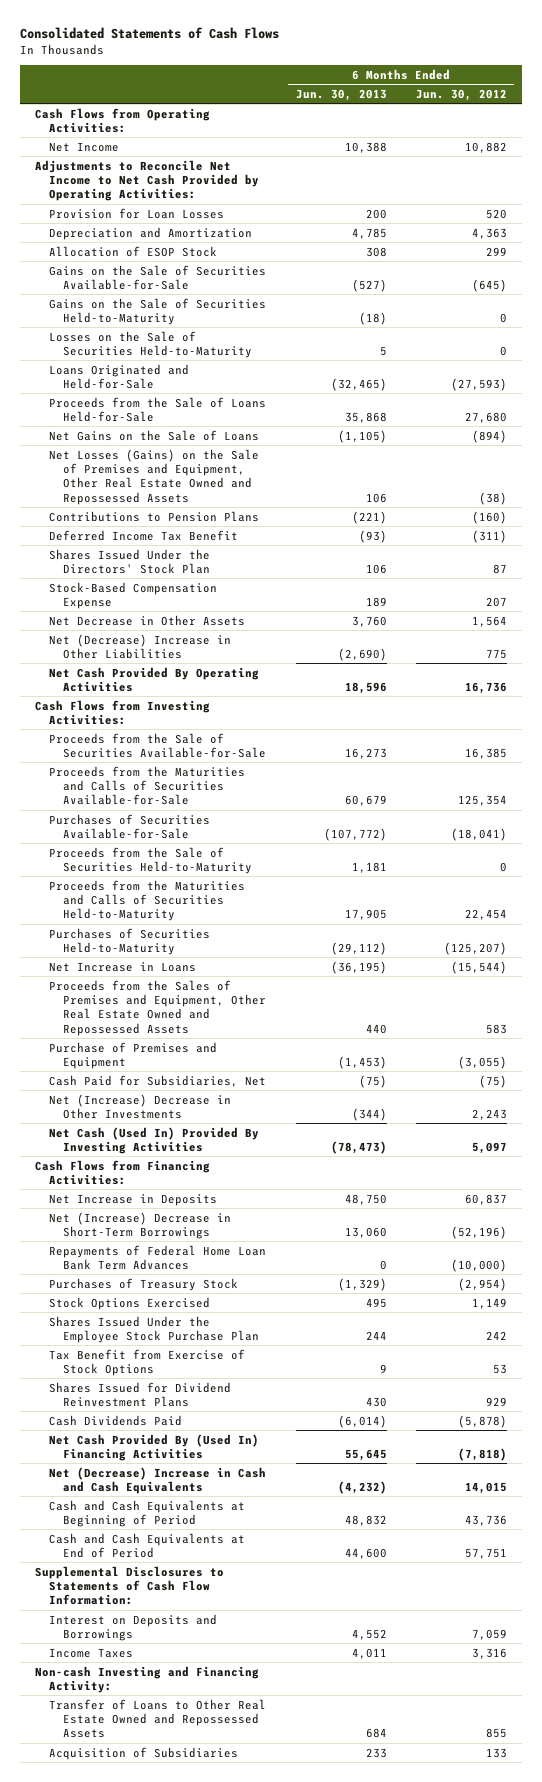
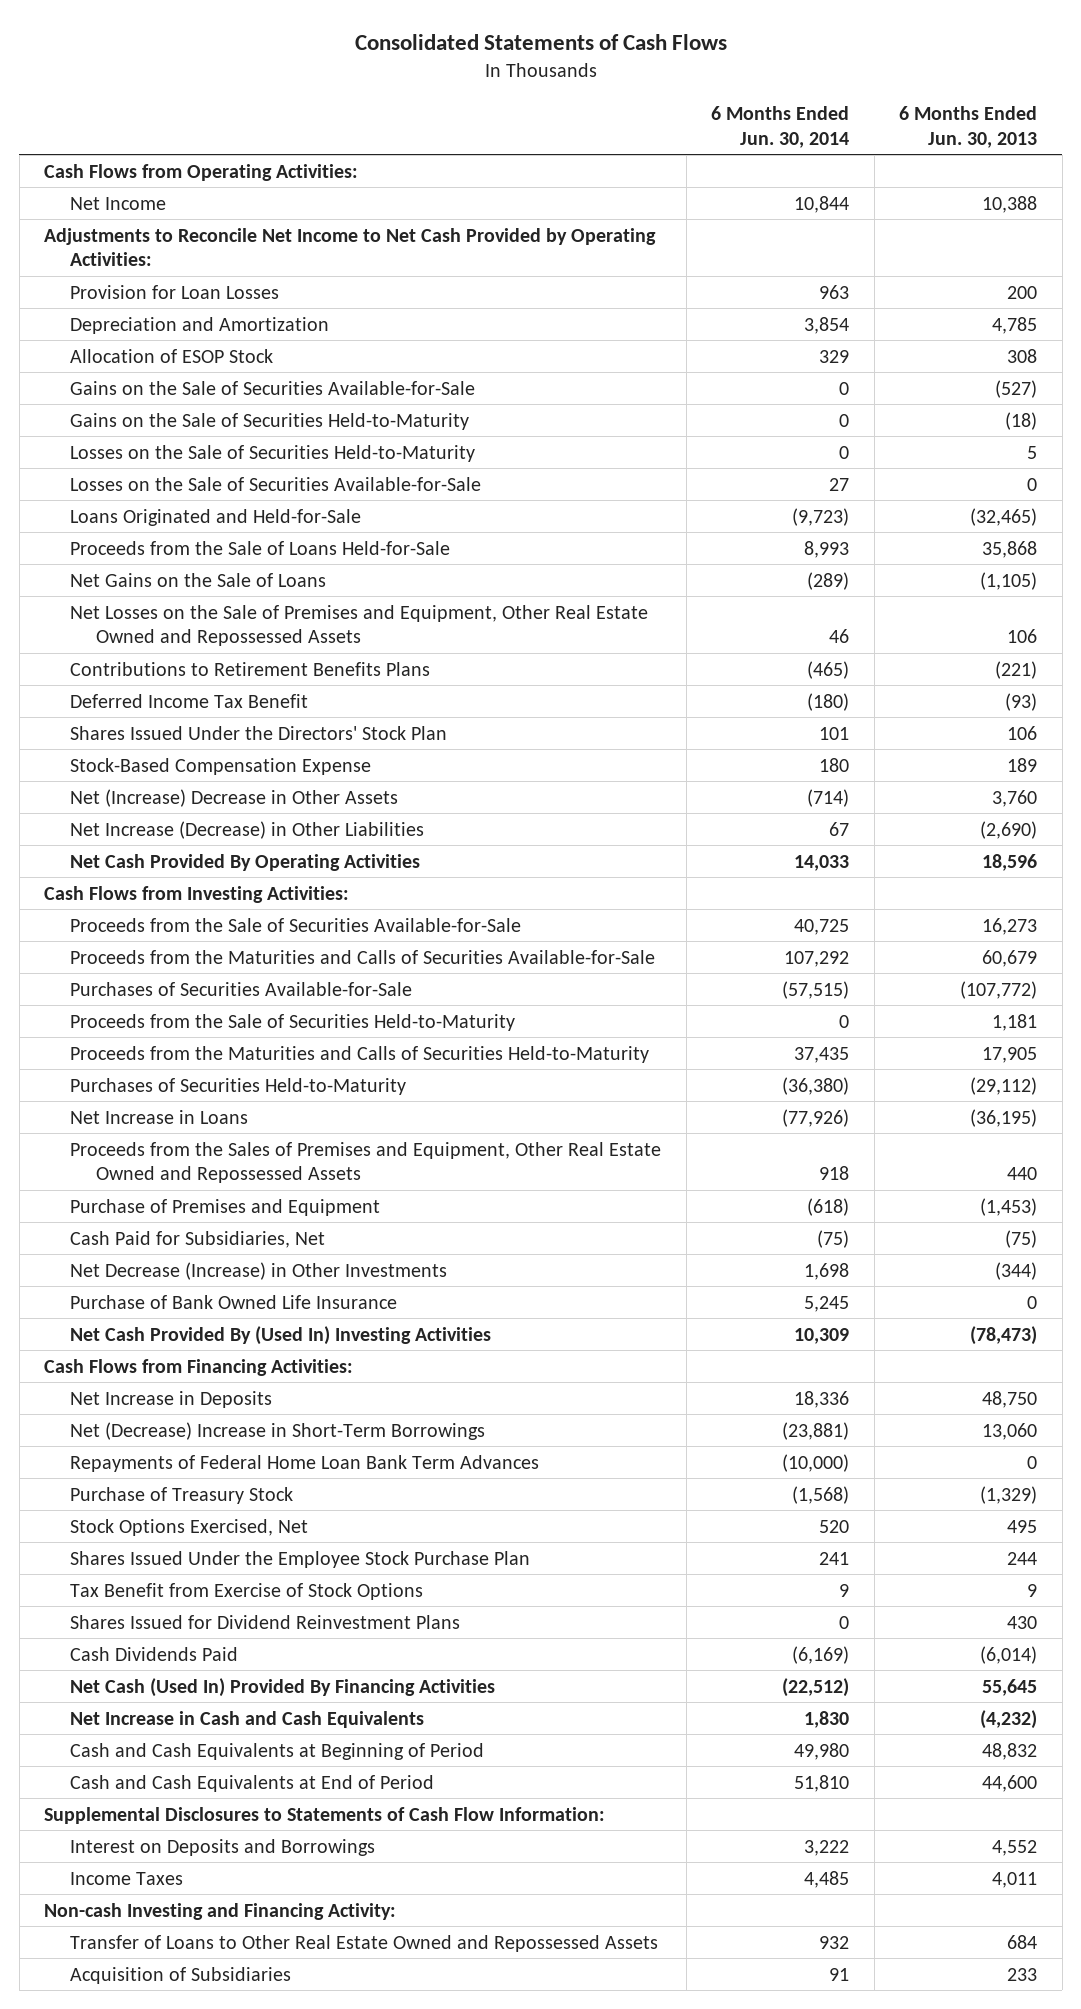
[415,88,507,101] Jun. 30, 2012 -> none
none -> [711,106,850,148] 6 Months Ended Jun. 30, 2014
none -> [70,476,482,491] Losses on the Sale of Securities Available-for-Sale
[49,448,260,505] Net Losses (Gains) on the Sale of Premises and Equipment, Other Real Estate Owned and Repossessed Assets -> [70,604,649,647] Net Losses on the Sale of Premises and Equipment, Other Real Estate Owned and Repossessed Assets
[49,510,260,522] Contributions to Pension Plans -> [70,661,431,676] Contributions to Retirement Benefits Plans
[49,614,246,626] Net Decrease in Other Assets -> [70,788,399,807] Net (Increase) Decrease in Other Assets
[49,633,232,659] Net (Decrease) Increase in Other Liabilities -> [70,820,425,839] Net Increase (Decrease) in Other Liabilities
[49,1093,232,1119] Net (Increase) Decrease in Other Investments -> [70,1261,448,1280] Net Decrease (Increase) in Other Investments
none -> [70,1294,398,1309] Purchase of Bank Owned Life Insurance
[49,1126,260,1154] Net Cash (Used In) Provided By Investing Activities -> [70,1325,492,1345] Net Cash Provided By (Used In) Investing Activities
[49,1211,232,1239] Net (Increase) Decrease in Short-Term Borrowings -> [70,1421,486,1440] Net (Decrease) Increase in Short-Term Borrowings
[49,1277,239,1291] Purchases of Treasury Stock -> [70,1486,294,1504] Purchase of Treasury Stock
[49,1296,211,1310] Stock Options Exercised -> [70,1518,309,1536] Stock Options Exercised, Net
[49,1433,260,1461] Net Cash Provided By (Used In) Financing Activities -> [70,1677,496,1697] Net Cash (Used In) Provided By Financing Activities
[49,1466,267,1494] Net (Decrease) Increase in Cash and Cash Equivalents -> [70,1710,425,1728] Net Increase in Cash and Cash Equivalents

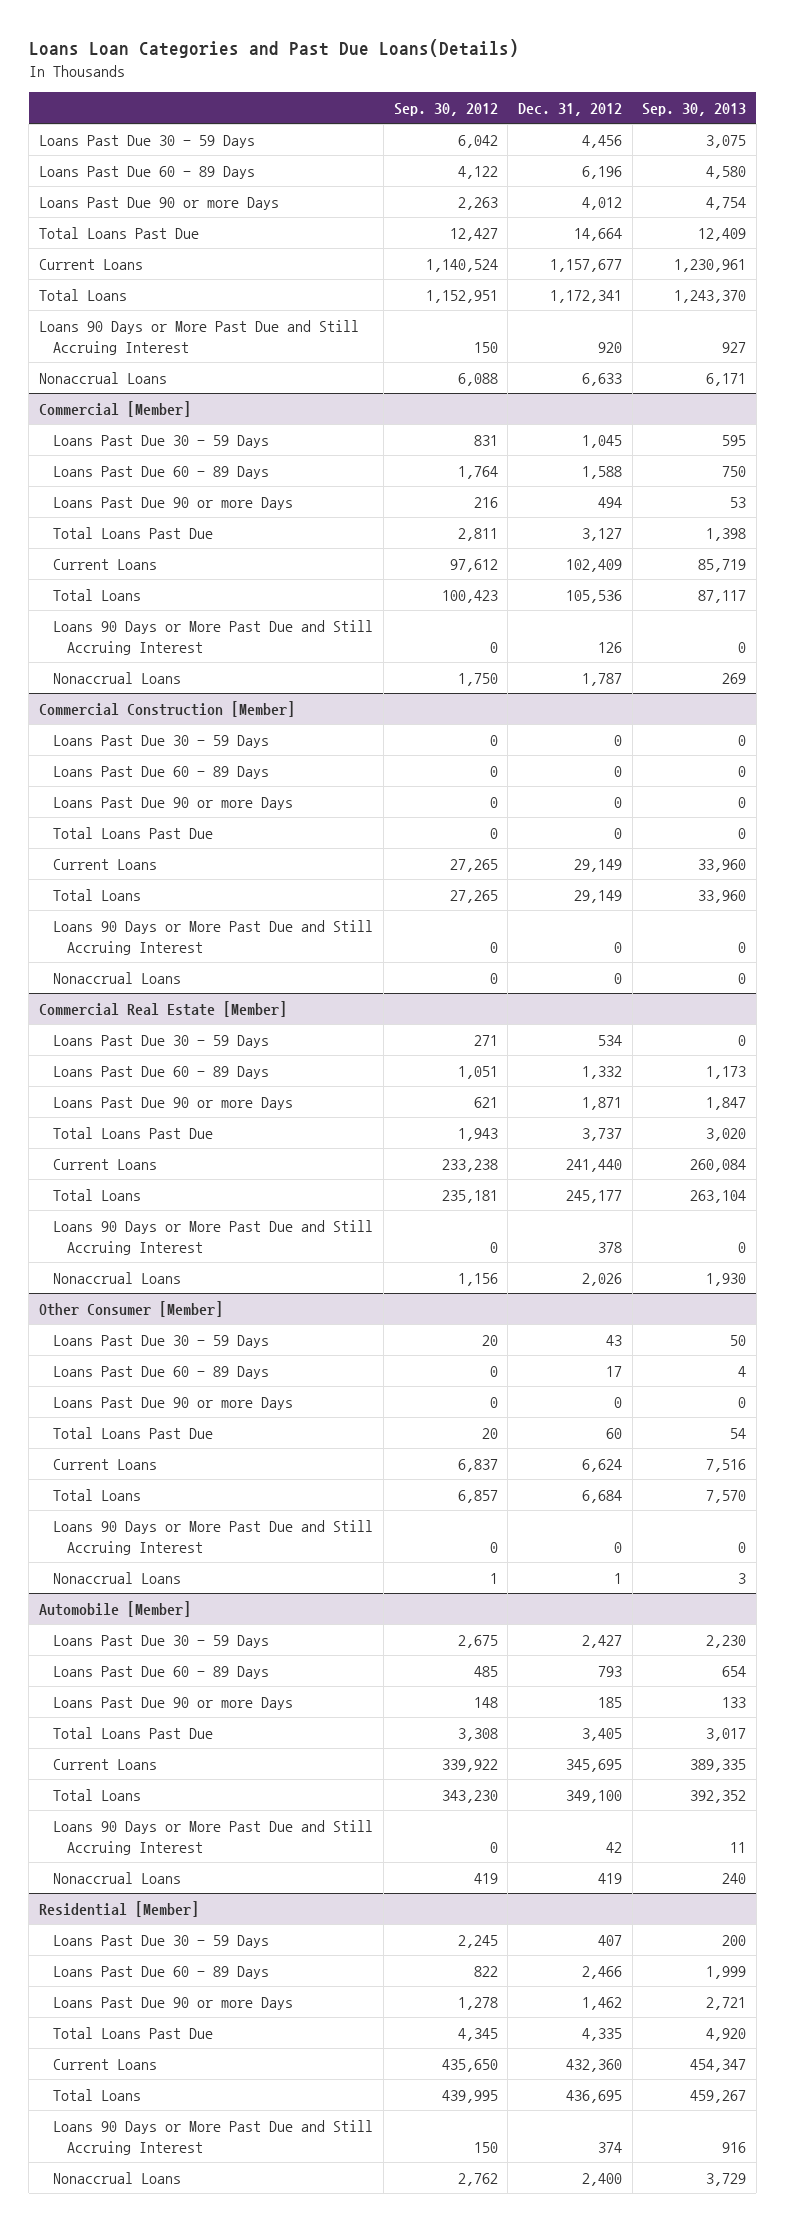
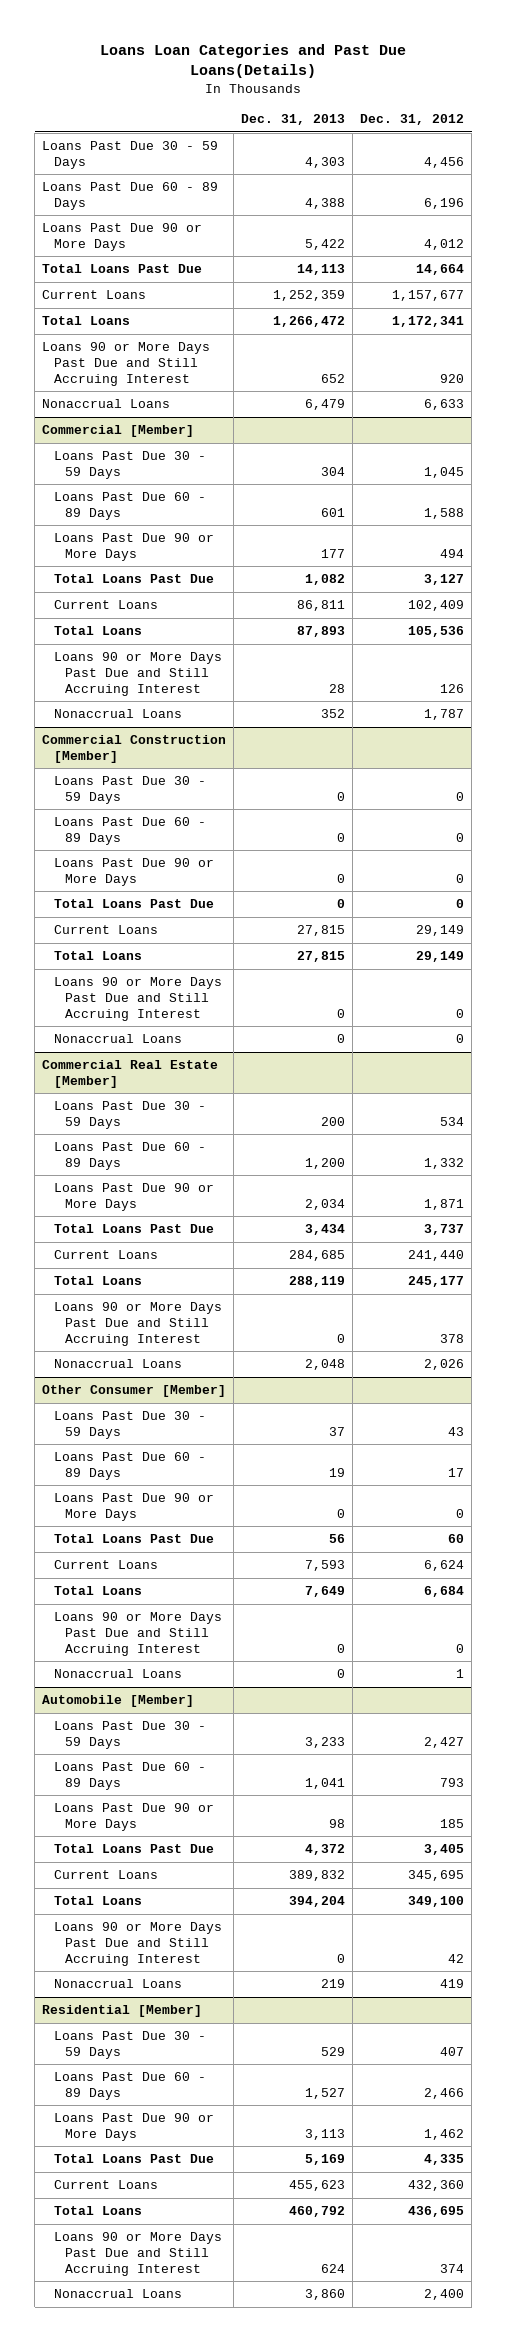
[393,102,498,116] Sep. 30, 2012 -> none
[642,102,747,116] Sep. 30, 2013 -> none
none -> [241,114,346,126] Dec. 31, 2013
[38,196,279,210] Loans Past Due 90 or more Days -> [42,223,203,251] Loans Past Due 90 or More Days
[38,319,359,355] Loans 90 Days or More Past Due and Still Accruing Interest -> [42,342,211,386] Loans 90 or More Days Past Due and Still Accruing Interest
[53,496,294,510] Loans Past Due 90 or more Days -> [53,533,214,561] Loans Past Due 90 or More Days
[53,619,374,655] Loans 90 Days or More Past Due and Still Accruing Interest -> [53,652,222,696] Loans 90 or More Days Past Due and Still Accruing Interest
[53,796,294,810] Loans Past Due 90 or more Days -> [53,858,214,886] Loans Past Due 90 or More Days
[53,919,374,955] Loans 90 Days or More Past Due and Still Accruing Interest -> [53,977,222,1021] Loans 90 or More Days Past Due and Still Accruing Interest
[53,1096,294,1110] Loans Past Due 90 or more Days -> [53,1183,214,1211] Loans Past Due 90 or More Days
[53,1219,374,1255] Loans 90 Days or More Past Due and Still Accruing Interest -> [53,1302,222,1346] Loans 90 or More Days Past Due and Still Accruing Interest
[53,1396,294,1410] Loans Past Due 90 or more Days -> [53,1493,214,1521] Loans Past Due 90 or More Days
[53,1519,374,1555] Loans 90 Days or More Past Due and Still Accruing Interest -> [53,1612,222,1656] Loans 90 or More Days Past Due and Still Accruing Interest
[53,1696,294,1710] Loans Past Due 90 or more Days -> [53,1803,214,1831] Loans Past Due 90 or More Days
[53,1819,374,1855] Loans 90 Days or More Past Due and Still Accruing Interest -> [53,1922,222,1966] Loans 90 or More Days Past Due and Still Accruing Interest
[53,1996,294,2010] Loans Past Due 90 or more Days -> [53,2113,214,2141] Loans Past Due 90 or More Days
[53,2119,374,2155] Loans 90 Days or More Past Due and Still Accruing Interest -> [53,2232,222,2276] Loans 90 or More Days Past Due and Still Accruing Interest

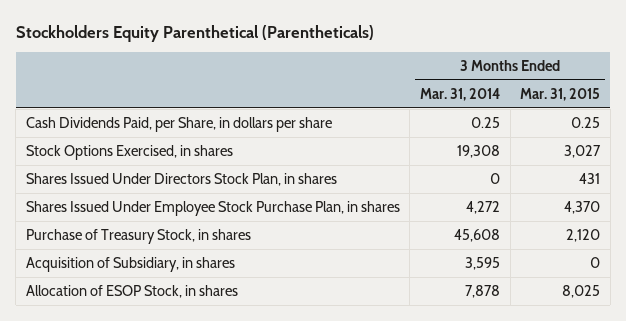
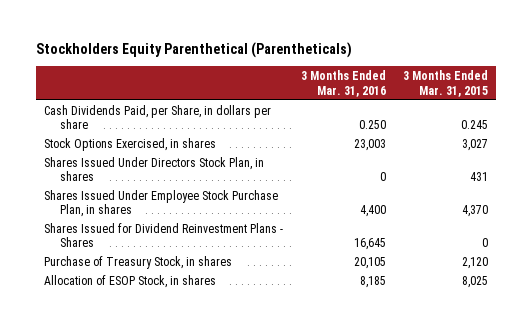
[420,87,501,101] Mar. 31, 2014 -> none
none -> [300,70,386,97] 3 Months Ended Mar. 31, 2016
[571,116,601,128] 0.25 -> [460,120,488,130] 0.245
none -> [44,222,284,248] Shares Issued for Dividend Reinvestment Plans - Shares
[25,256,235,272] Acquisition of Subsidiary, in shares -> none

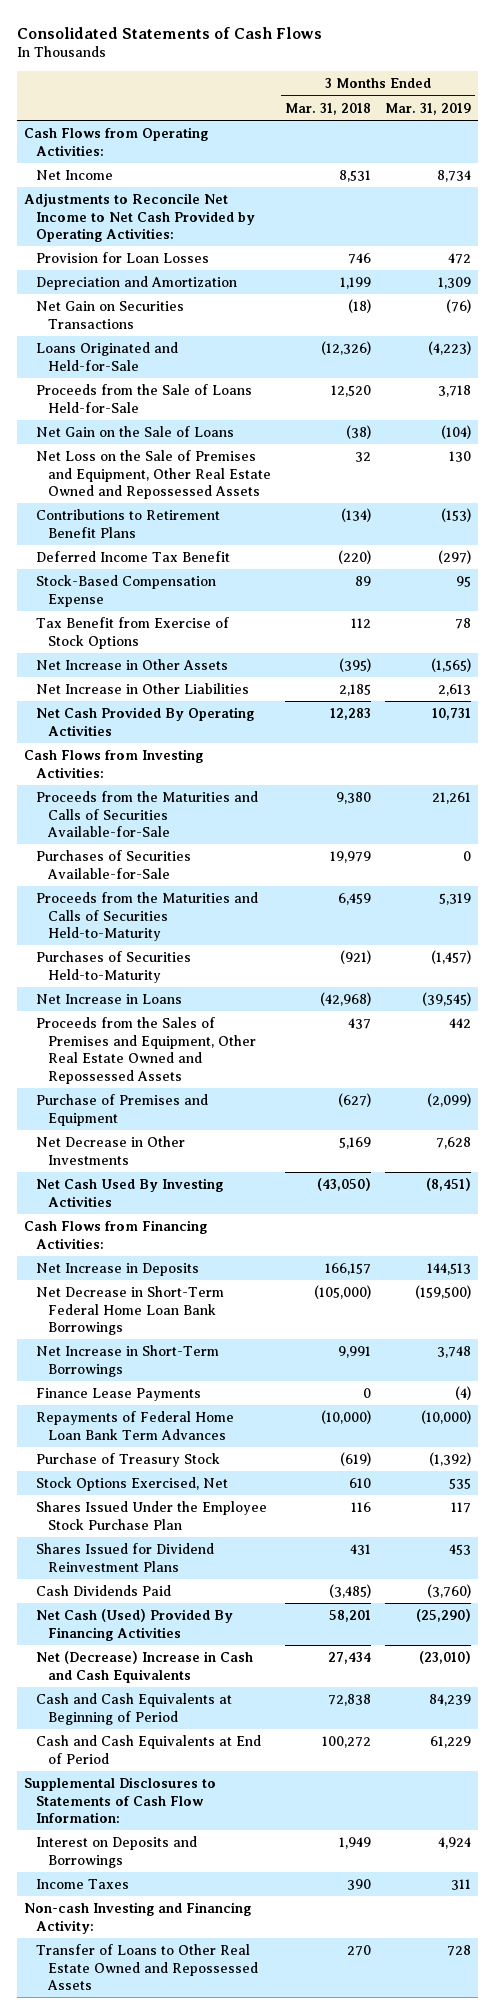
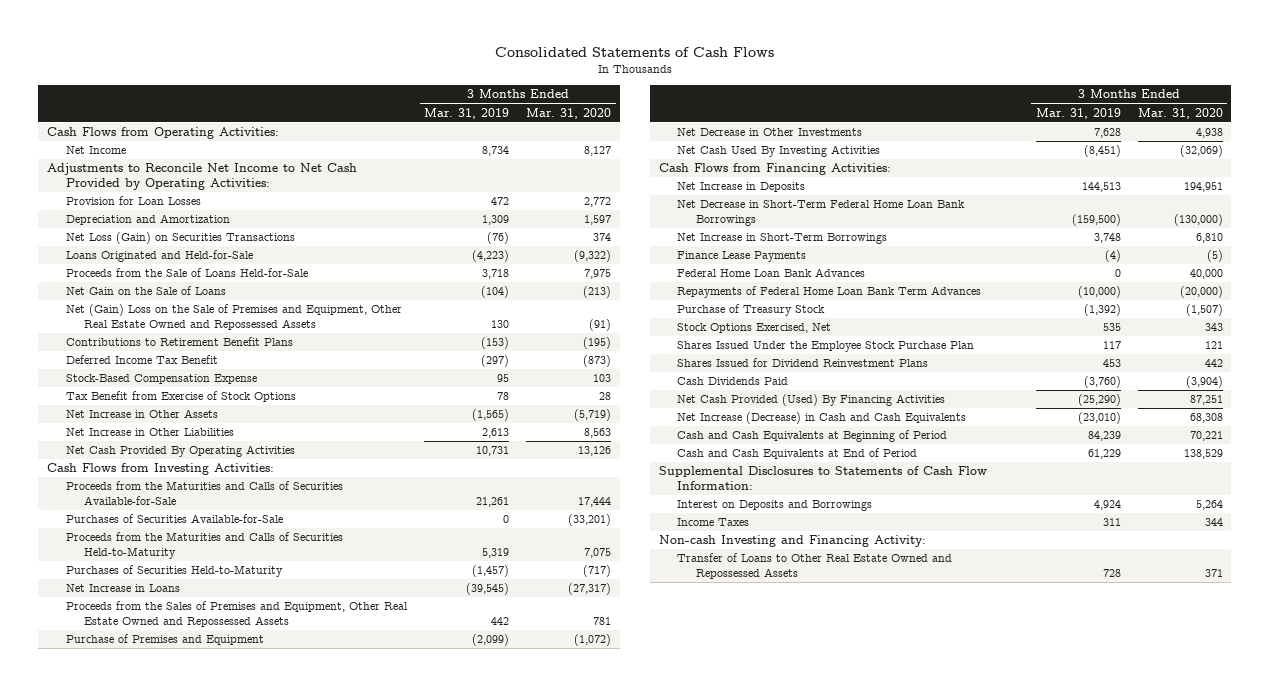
[284,102,371,115] Mar. 31, 2018 -> none
none -> [526,107,612,119] Mar. 31, 2020
[35,301,184,329] Net Gain on Securities Transactions -> [65,232,295,245] Net Loss (Gain) on Securities Transactions
[35,450,271,500] Net Loss on the Sale of Premises and Equipment, Other Real Estate Owned and Repossessed Assets -> [65,304,402,330] Net (Gain) Loss on the Sale of Premises and Equipment, Other Real Estate Owned and Repossessed Assets
none -> [677,268,866,278] Federal Home Loan Bank Advances
[35,1609,233,1641] Net Cash (Used) Provided By Financing Activities -> [677,394,946,407] Net Cash Provided (Used) By Financing Activities
[35,1651,253,1683] Net (Decrease) Increase in Cash and Cash Equivalents -> [677,412,967,425] Net Increase (Decrease) in Cash and Cash Equivalents

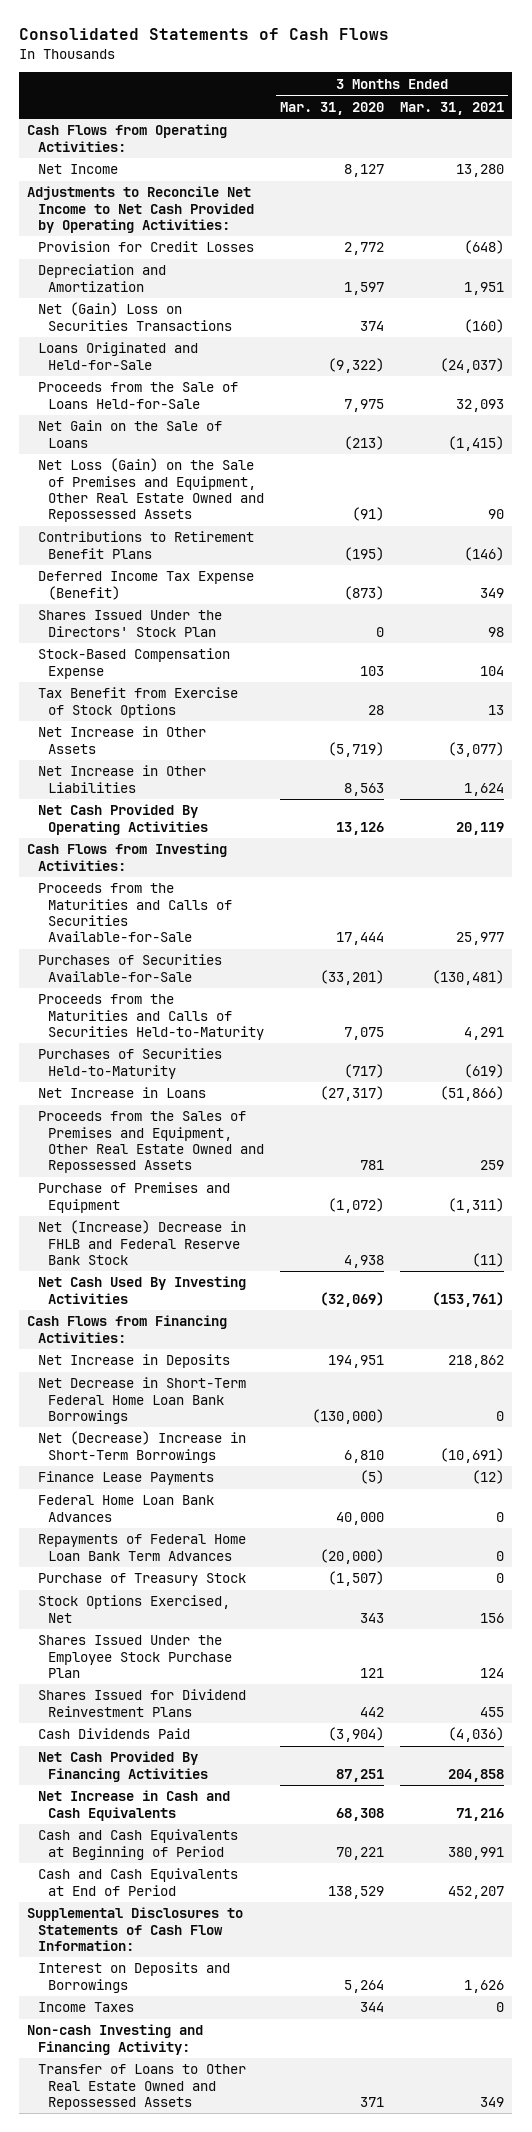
[423,107,509,119] Mar. 31, 2019 -> none
none -> [400,101,505,115] Mar. 31, 2021
[65,196,201,206] Provision for Loan Losses -> [37,241,254,253] Provision for Credit Losses
[65,232,295,245] Net Loss (Gain) on Securities Transactions -> [37,302,233,331] Net (Gain) Loss on Securities Transactions
[65,304,402,330] Net (Gain) Loss on the Sale of Premises and Equipment, Other Real Estate Owned and Repossessed Assets -> [37,458,265,523] Net Loss (Gain) on the Sale of Premises and Equipment, Other Real Estate Owned and Repossessed Assets
[65,355,218,365] Deferred Income Tax Benefit -> [37,571,254,600] Deferred Income Tax Expense (Benefit)
none -> [37,610,222,637] Shares Issued Under the Directors' Stock Plan
[677,128,863,137] Net Decrease in Other Investments -> [37,1220,246,1265] Net (Increase) Decrease in FHLB and Federal Reserve Bank Stock
[677,233,888,245] Net Increase in Short-Term Borrowings -> [37,1431,246,1463] Net (Decrease) Increase in Short-Term Borrowings
[677,394,946,407] Net Cash Provided (Used) By Financing Activities -> [37,1751,209,1782] Net Cash Provided By Financing Activities
[677,412,967,425] Net Increase (Decrease) in Cash and Cash Equivalents -> [37,1790,230,1821] Net Increase in Cash and Cash Equivalents

